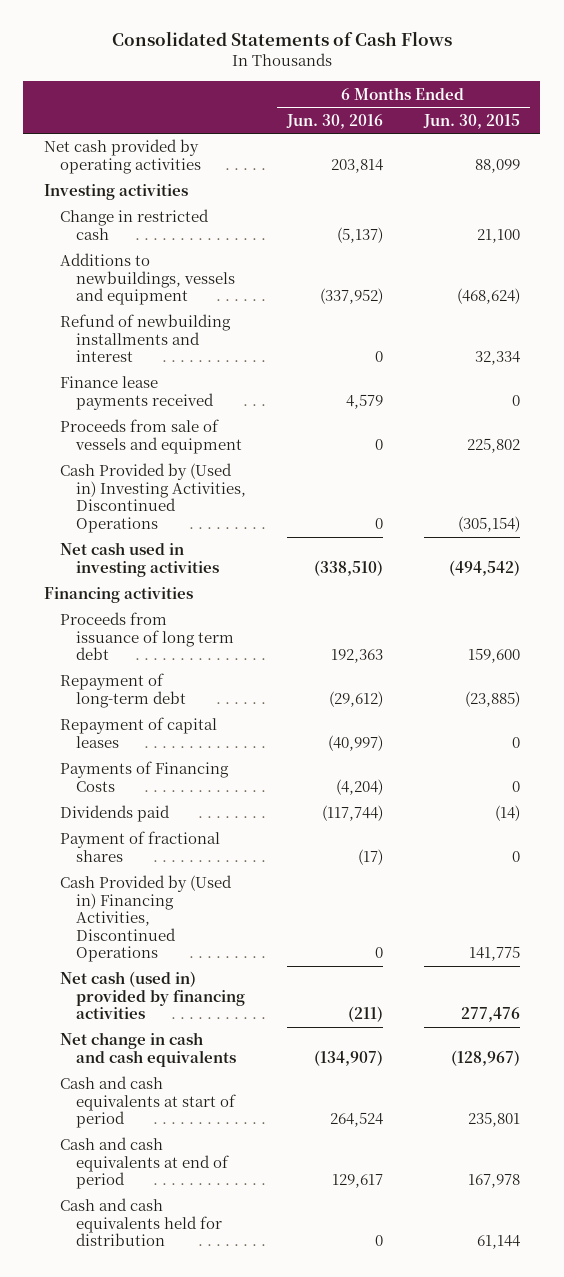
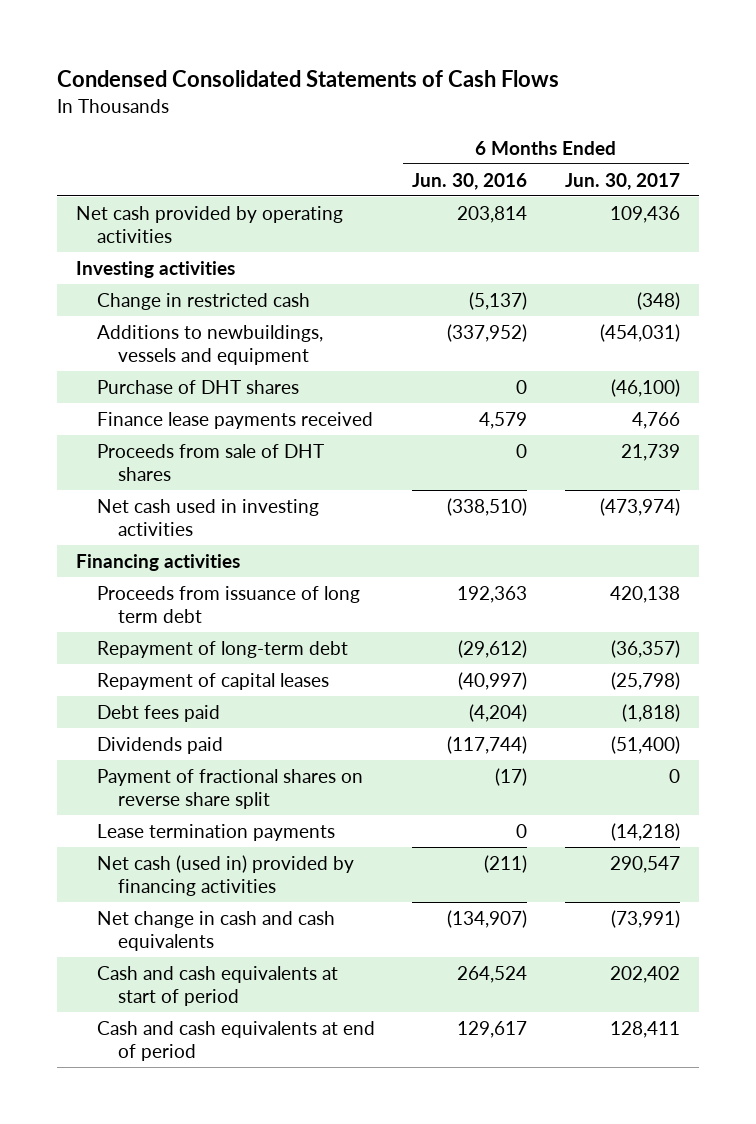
[111,31,452,47] Consolidated Statements of Cash Flows -> [57,69,560,87] Condensed Consolidated Statements of Cash Flows
[422,113,520,129] Jun. 30, 2015 -> none
none -> [564,172,680,190] Jun. 30, 2017
[59,314,231,363] Refund of newbuilding installments and interest -> none
none -> [96,379,299,394] Purchase of DHT shares
[59,419,242,454] Proceeds from sale of vessels and equipment -> none
[59,463,246,533] Cash Provided by (Used in) Investing Activities, Discontinued Operations -> none
none -> [96,443,324,482] Proceeds from sale of DHT shares
[59,761,229,792] Payments of Financing Costs -> [96,704,220,722] Debt fees paid
[59,875,232,963] Cash Provided by (Used in) Financing Activities, Discontinued Operations -> none
[59,831,220,862] Payment of fractional shares -> [96,768,363,810] Payment of fractional shares on reverse share split
none -> [96,823,335,841] Lease termination payments
[59,1198,222,1247] Cash and cash equivalents held for distribution -> none

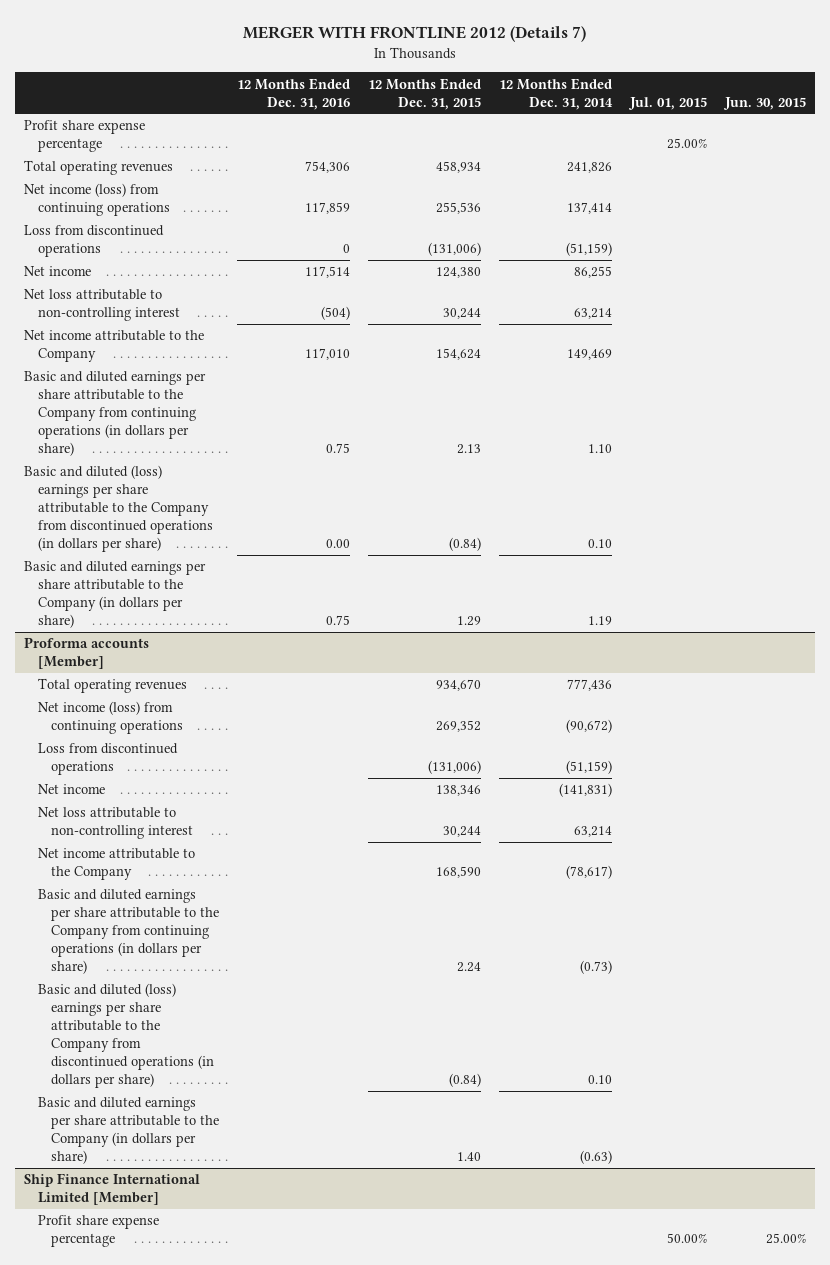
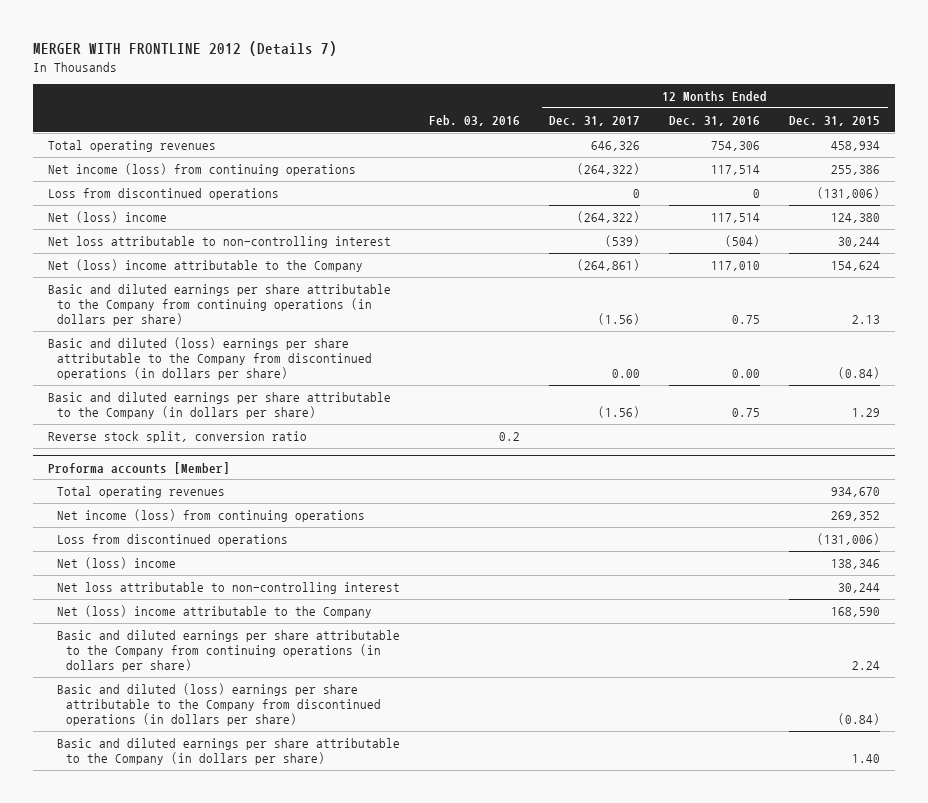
[498,77,613,110] 12 Months Ended Dec. 31, 2014 -> none
[627,96,707,110] Jul. 01, 2015 -> none
[722,96,806,110] Jun. 30, 2015 -> none
none -> [429,114,521,126] Feb. 03, 2016
none -> [549,115,641,126] Dec. 31, 2017
[24,120,146,153] Profit share expense percentage -> none
[305,202,351,215] 117,859 -> [711,165,761,176] 117,514
[436,202,482,215] 255,536 -> [831,165,881,176] 255,386
[24,266,92,277] Net income -> [47,211,167,224] Net (loss) income
[24,330,205,363] Net income attributable to the Company -> [47,259,363,273] Net (loss) income attributable to the Company
none -> [47,431,307,444] Reverse stock split, conversion ratio
[37,784,105,795] Net income -> [56,557,176,570] Net (loss) income
[37,848,195,881] Net income attributable to the Company -> [56,605,372,619] Net (loss) income attributable to the Company
[24,1173,201,1206] Ship Finance International Limited [Member] -> none
[37,1215,159,1248] Profit share expense percentage -> none

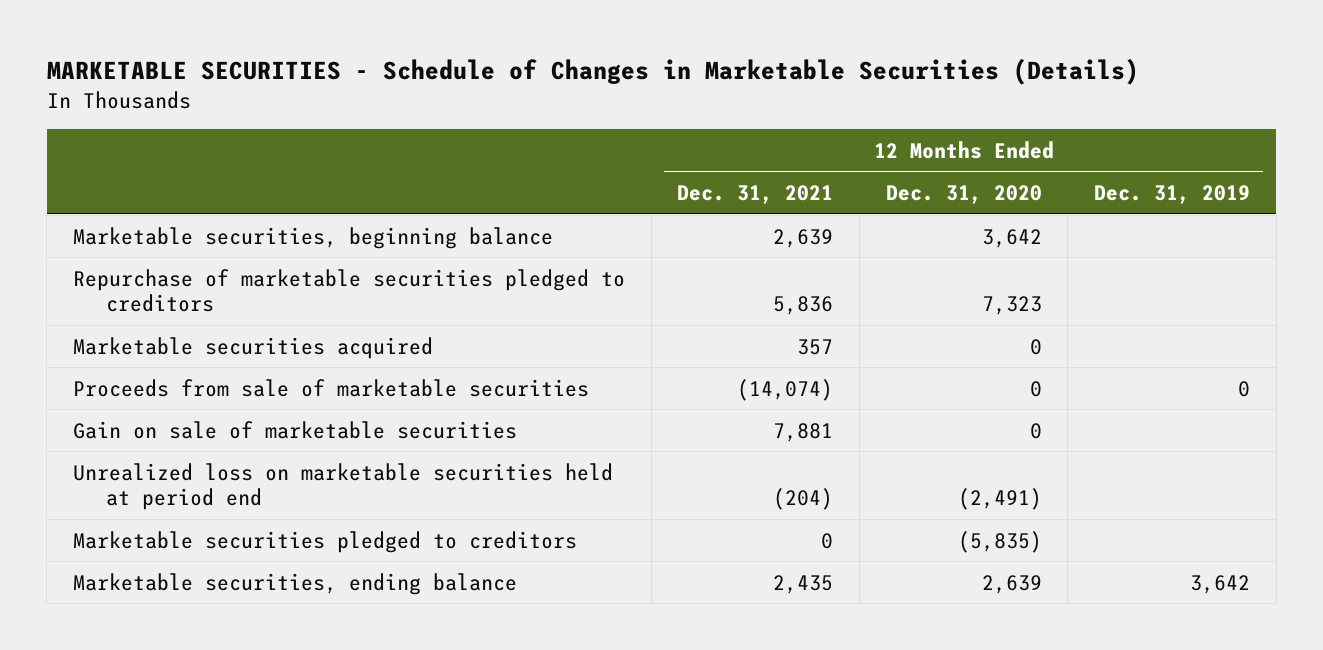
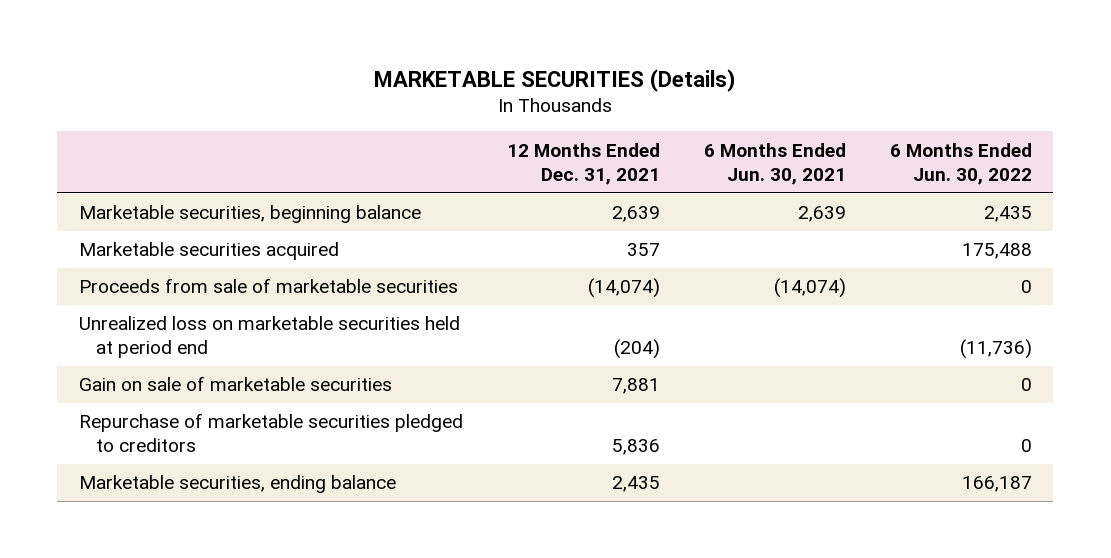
[46,58,1139,86] MARKETABLE SECURITIES - Schedule of Changes in Marketable Securities (Details) -> [374,68,737,92] MARKETABLE SECURITIES (Details)
[885,184,1042,204] Dec. 31, 2020 -> none
[1094,184,1251,204] Dec. 31, 2019 -> none
none -> [703,142,846,185] 6 Months Ended Jun. 30, 2021
none -> [889,142,1032,185] 6 Months Ended Jun. 30, 2022
[72,530,577,553] Marketable securities pledged to creditors -> none
[72,420,517,439] Gain on sale of marketable securities -> [79,376,393,392] Gain on sale of marketable securities
[72,268,625,313] Repurchase of marketable securities pledged to creditors -> [79,413,464,453] Repurchase of marketable securities pledged to creditors

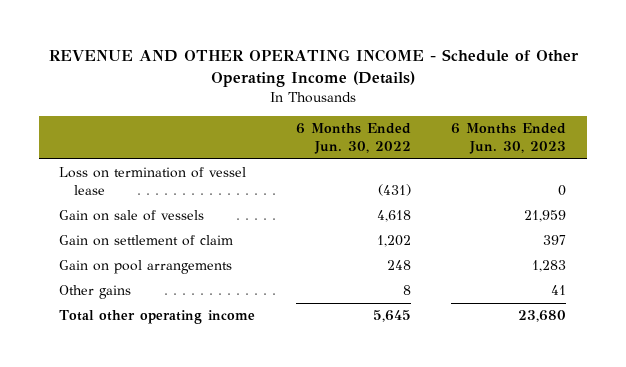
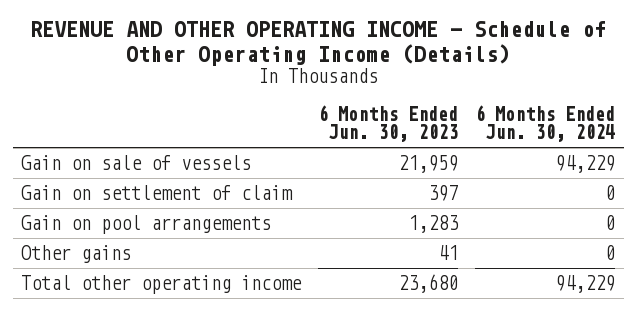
[295,123,411,155] 6 Months Ended Jun. 30, 2022 -> none
none -> [475,104,616,143] 6 Months Ended Jun. 30, 2024
[59,167,247,196] Loss on termination of vessel lease -> none

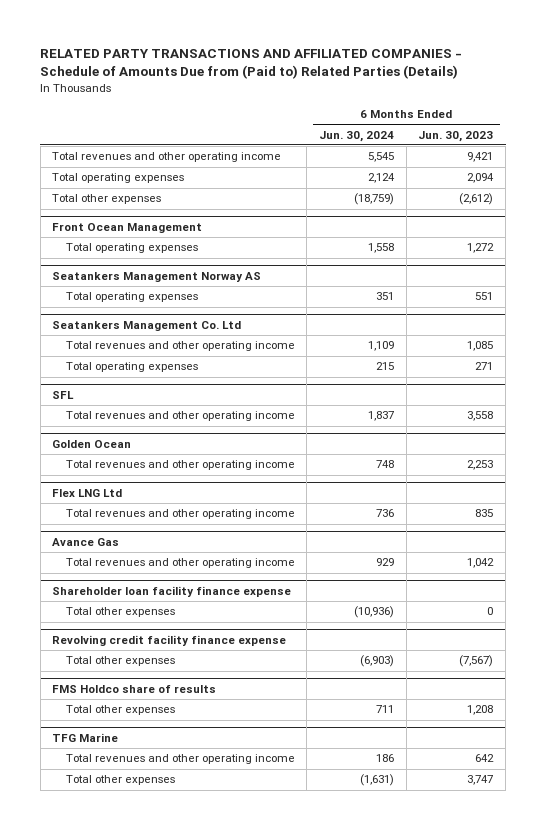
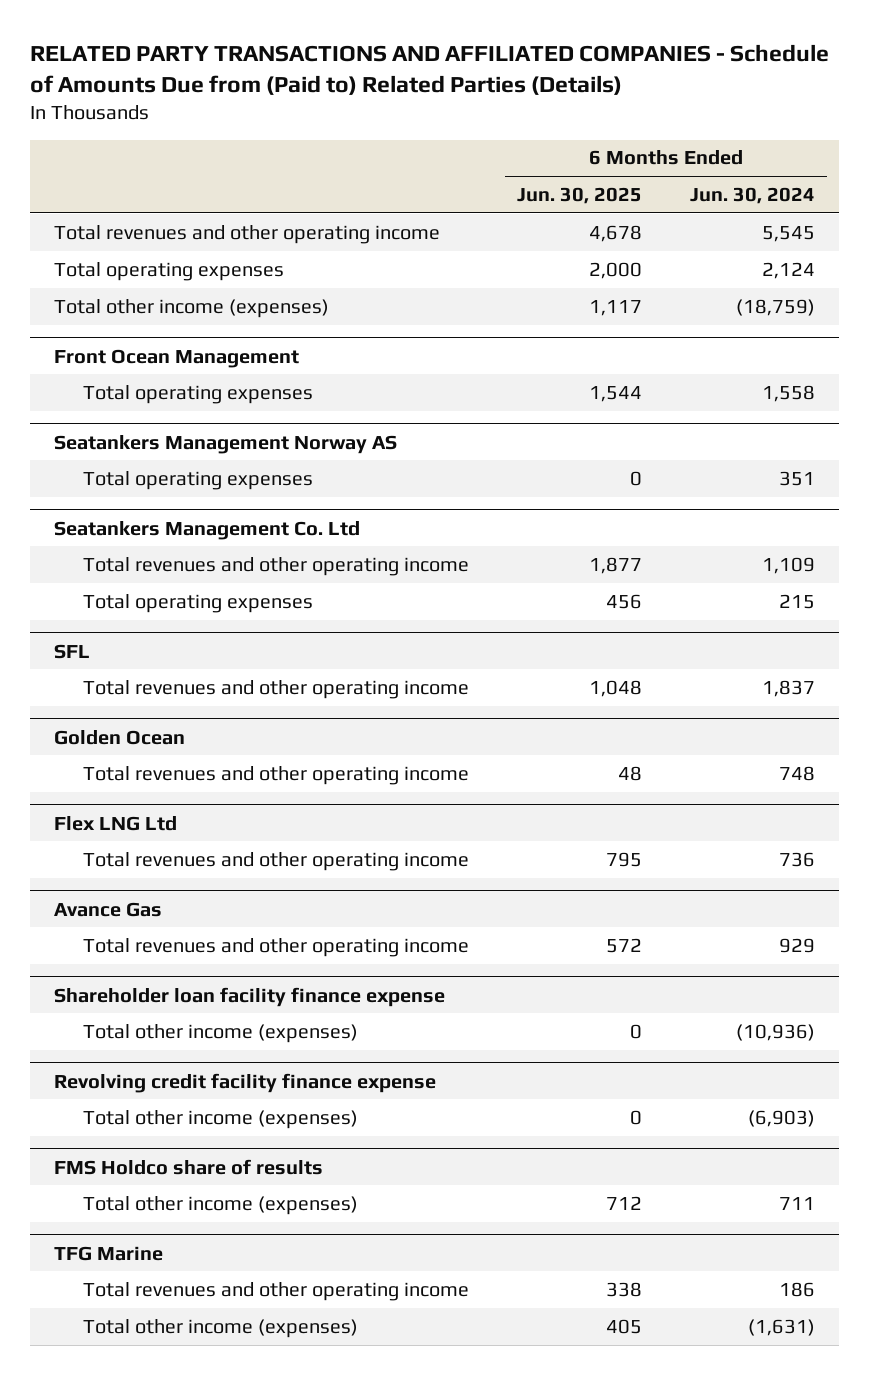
[418,130,494,142] Jun. 30, 2023 -> none
none -> [517,186,643,204] Jun. 30, 2025
[52,194,162,205] Total other expenses -> [53,298,329,318] Total other income (expenses)
[65,607,175,618] Total other expenses -> [83,1023,359,1043] Total other income (expenses)
[65,656,175,667] Total other expenses -> [83,1109,359,1129] Total other income (expenses)
[65,705,175,716] Total other expenses -> [83,1195,359,1215] Total other income (expenses)
[65,775,175,786] Total other expenses -> [83,1318,359,1338] Total other income (expenses)

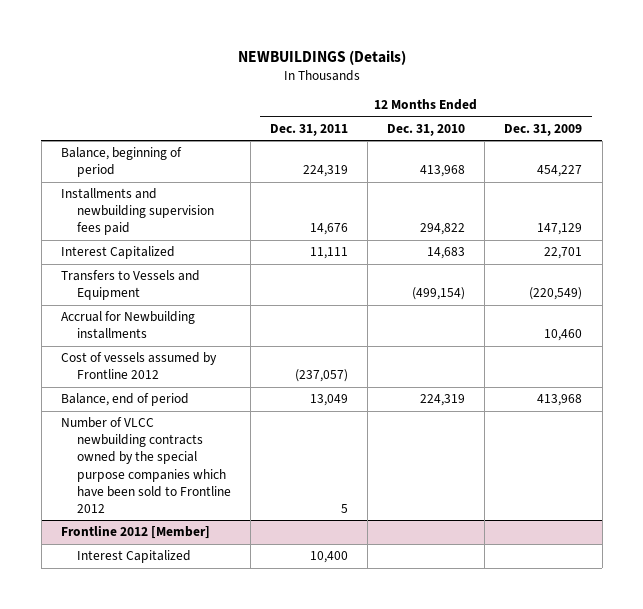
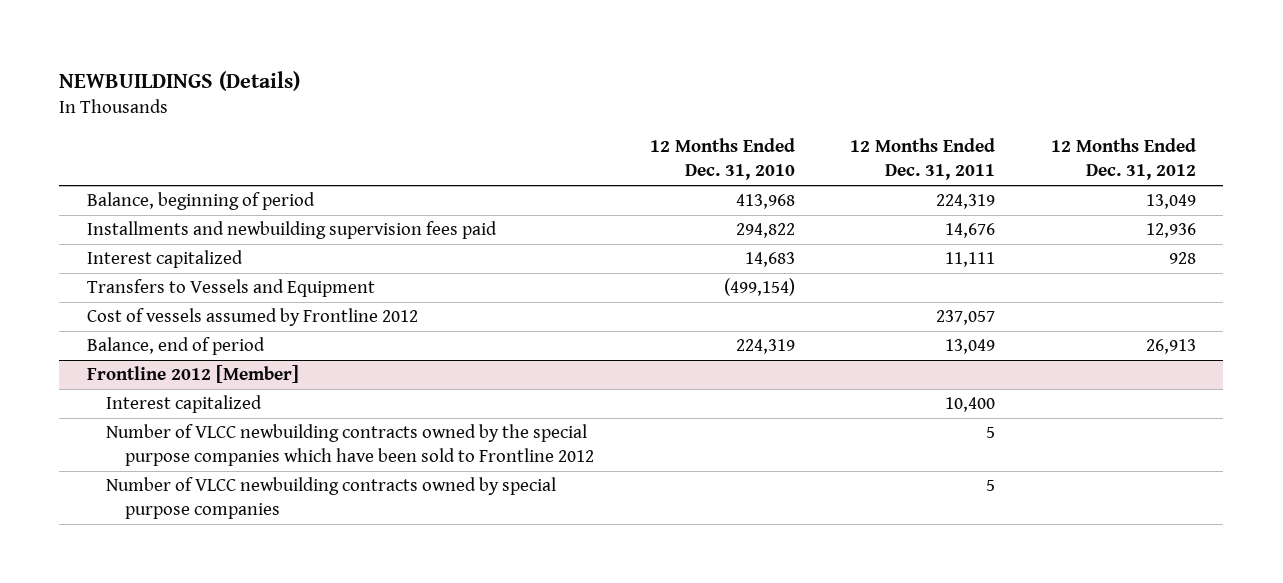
[504,123,583,136] Dec. 31, 2009 -> none
none -> [1050,138,1196,181] 12 Months Ended Dec. 31, 2012
[60,246,175,260] Interest Capitalized -> [86,250,243,269] Interest capitalized
[60,311,195,340] Accrual for Newbuilding installments -> none
[295,369,349,383] (237,057) -> [936,310,996,326] 237,057
[60,417,231,513] Number of VLCC newbuilding contracts owned by the special purpose companies which have been sold to Frontline 2012 -> none
[76,550,191,564] Interest Capitalized -> [106,395,263,414] Interest capitalized
none -> [106,424,595,467] Number of VLCC newbuilding contracts owned by the special purpose companies which have been sold to Frontline 2012
none -> [106,477,557,520] Number of VLCC newbuilding contracts owned by special purpose companies

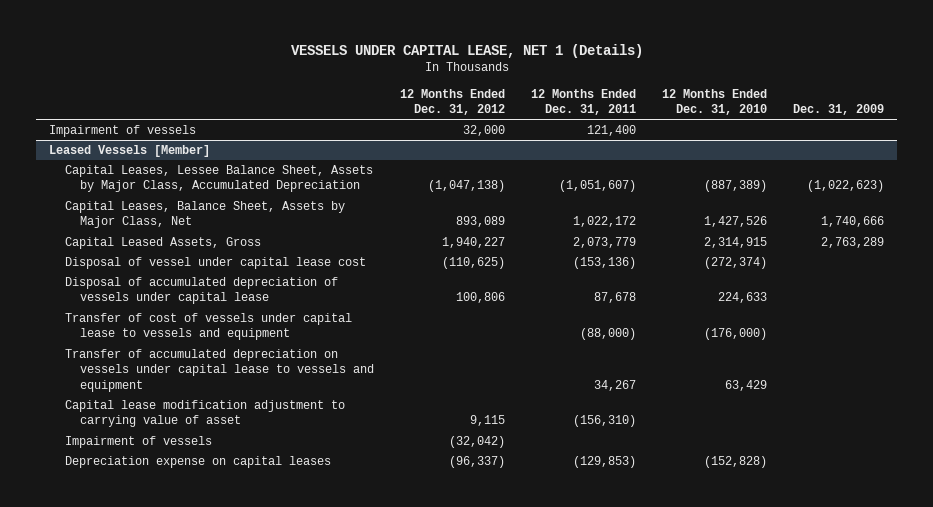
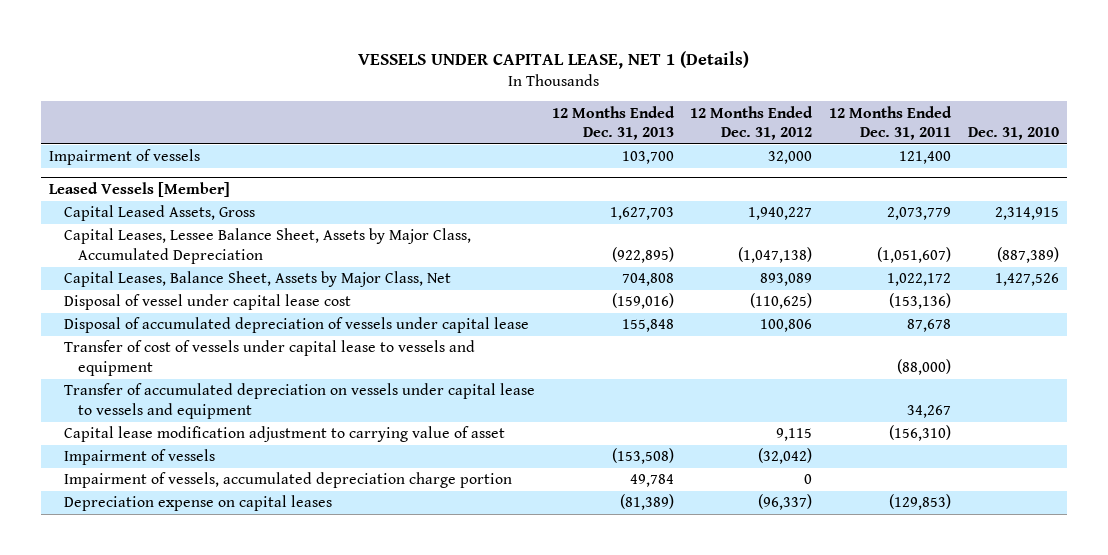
[662,88,768,115] 12 Months Ended Dec. 31, 2010 -> none
[793,103,885,115] Dec. 31, 2009 -> none
none -> [551,105,675,141] 12 Months Ended Dec. 31, 2013
none -> [967,127,1059,141] Dec. 31, 2010
[64,237,261,250] Capital Leased Assets, Gross -> [63,205,255,222] Capital Leased Assets, Gross
none -> [63,472,512,489] Impairment of vessels, accumulated depreciation charge portion

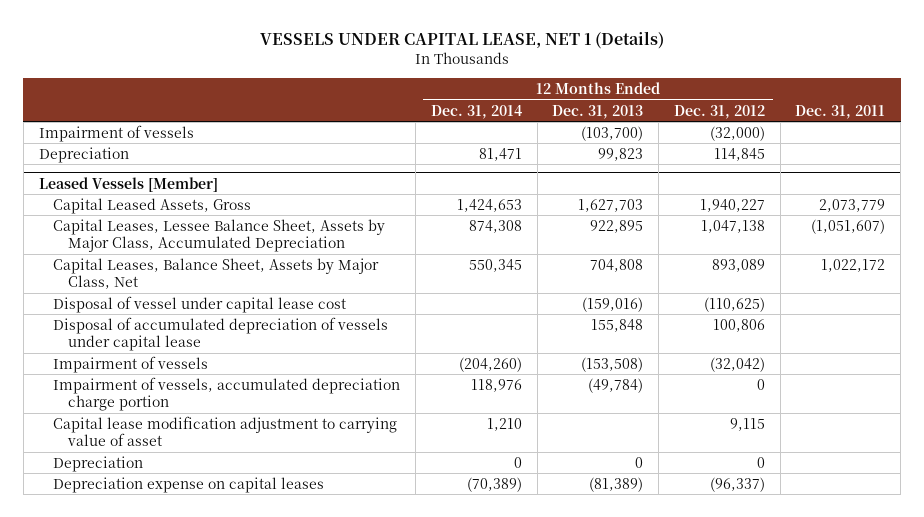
[829,105,953,141] 12 Months Ended Dec. 31, 2011 -> none
[967,127,1059,141] Dec. 31, 2010 -> none
none -> [430,104,522,119] Dec. 31, 2014
none -> [795,104,886,119] Dec. 31, 2011
[621,151,674,165] 103,700 -> [581,125,644,141] (103,700)
[768,151,813,165] 32,000 -> [709,125,765,141] (32,000)
none -> [38,146,129,163] Depreciation
[611,246,674,263] (922,895) -> [590,219,644,233] 922,895
[738,246,813,263] (1,047,138) -> [700,219,765,233] 1,047,138
[63,340,475,376] Transfer of cost of vessels under capital lease to vessels and equipment -> none
[63,383,535,419] Transfer of accumulated depreciation on vessels under capital lease to vessels and equipment -> none
[629,474,674,488] 49,784 -> [588,377,644,393] (49,784)
[63,426,505,443] Capital lease modification adjustment to carrying value of asset -> [53,415,398,447] Capital lease modification adjustment to carrying value of asset
none -> [53,455,144,472] Depreciation

